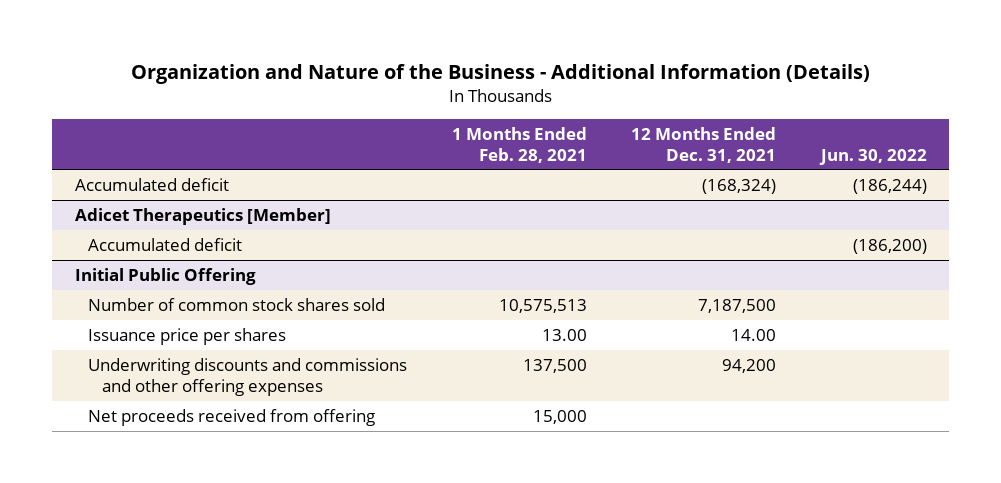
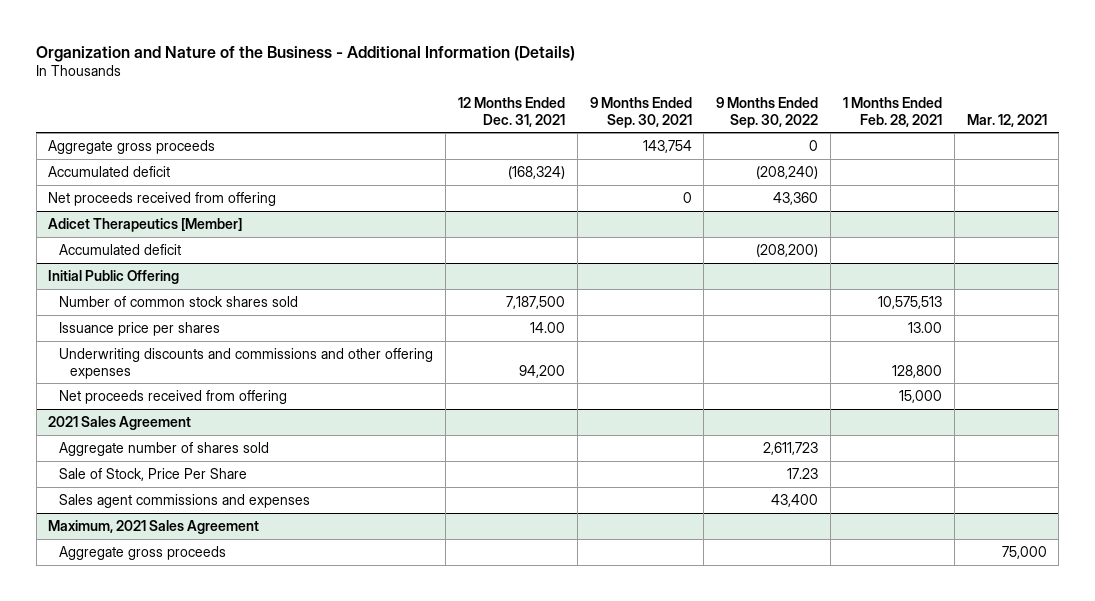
[818,148,927,165] Jun. 30, 2022 -> none
none -> [589,97,692,128] 9 Months Ended Sep. 30, 2021
none -> [716,97,819,128] 9 Months Ended Sep. 30, 2022
none -> [966,113,1047,127] Mar. 12, 2021
none -> [48,139,216,154] Aggregate gross proceeds
none -> [48,191,277,206] Net proceeds received from offering
[522,359,587,374] 137,500 -> [891,364,942,378] 128,800
none -> [48,415,192,430] 2021 Sales Agreement
none -> [59,441,270,456] Aggregate number of shares sold
none -> [59,467,248,481] Sale of Stock, Price Per Share
none -> [59,493,311,508] Sales agent commissions and expenses
none -> [48,519,260,534] Maximum, 2021 Sales Agreement
none -> [59,545,227,560] Aggregate gross proceeds

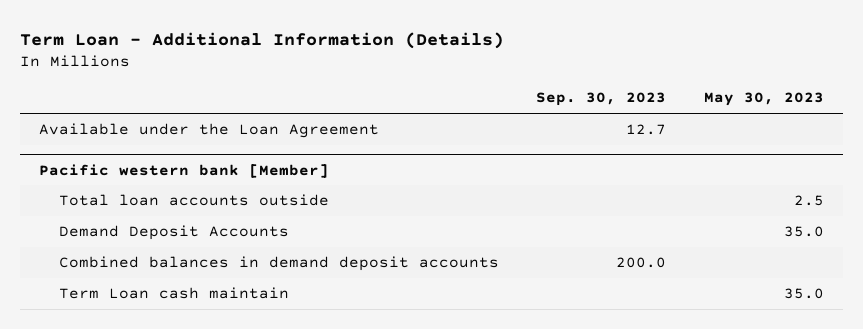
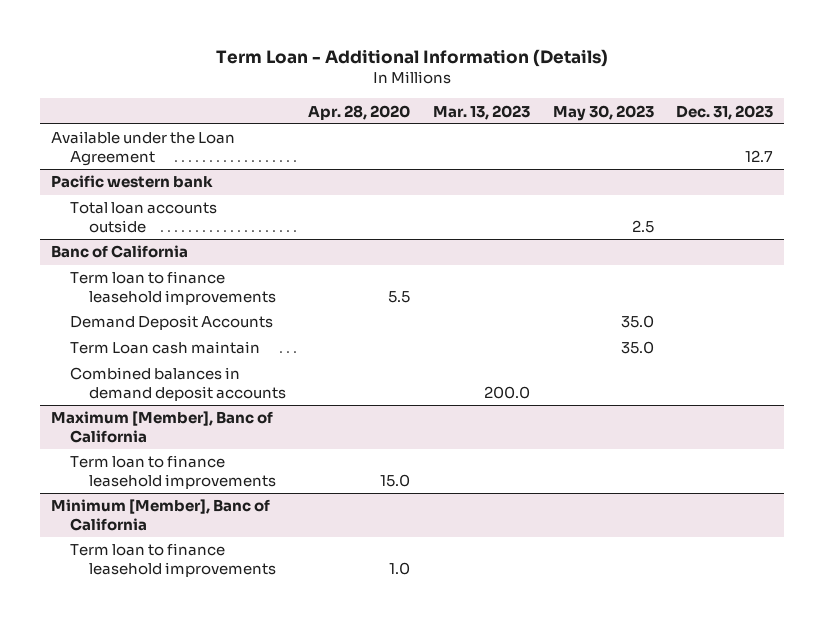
[536,92,667,107] Sep. 30, 2023 -> none
none -> [308,104,411,120] Apr. 28, 2020
none -> [432,104,530,120] Mar. 13, 2023
none -> [676,104,774,120] Dec. 31, 2023
[39,163,330,178] Pacific western bank [Member] -> [51,175,214,189] Pacific western bank
[58,225,289,241] Demand Deposit Accounts -> none
[58,256,499,272] Combined balances in demand deposit accounts -> none
[58,287,289,300] Term Loan cash maintain -> none
none -> [51,245,189,259] Banc of California
none -> [70,271,276,305] Term loan to finance leasehold improvements
none -> [70,315,274,331] Demand Deposit Accounts
none -> [70,341,261,355] Term Loan cash maintain
none -> [70,367,286,401] Combined balances in demand deposit accounts
none -> [51,411,274,443] Maximum [Member], Banc of California
none -> [70,455,276,489] Term loan to finance leasehold improvements
none -> [51,499,271,531] Minimum [Member], Banc of California
none -> [70,543,276,577] Term loan to finance leasehold improvements

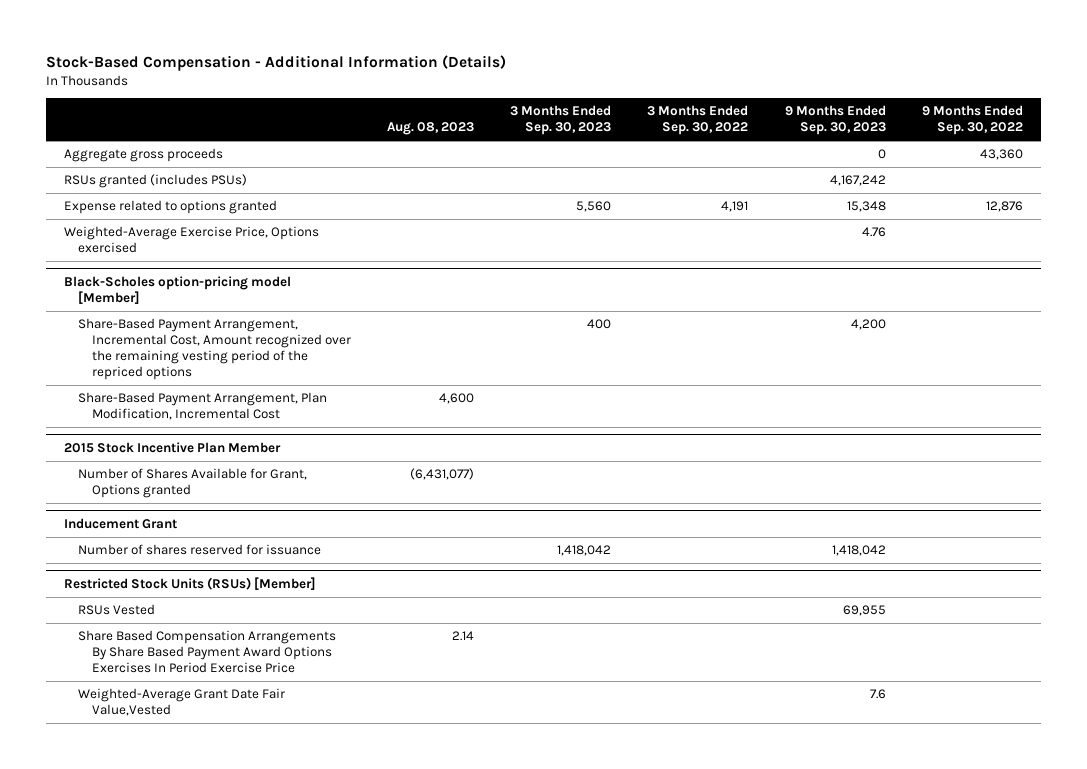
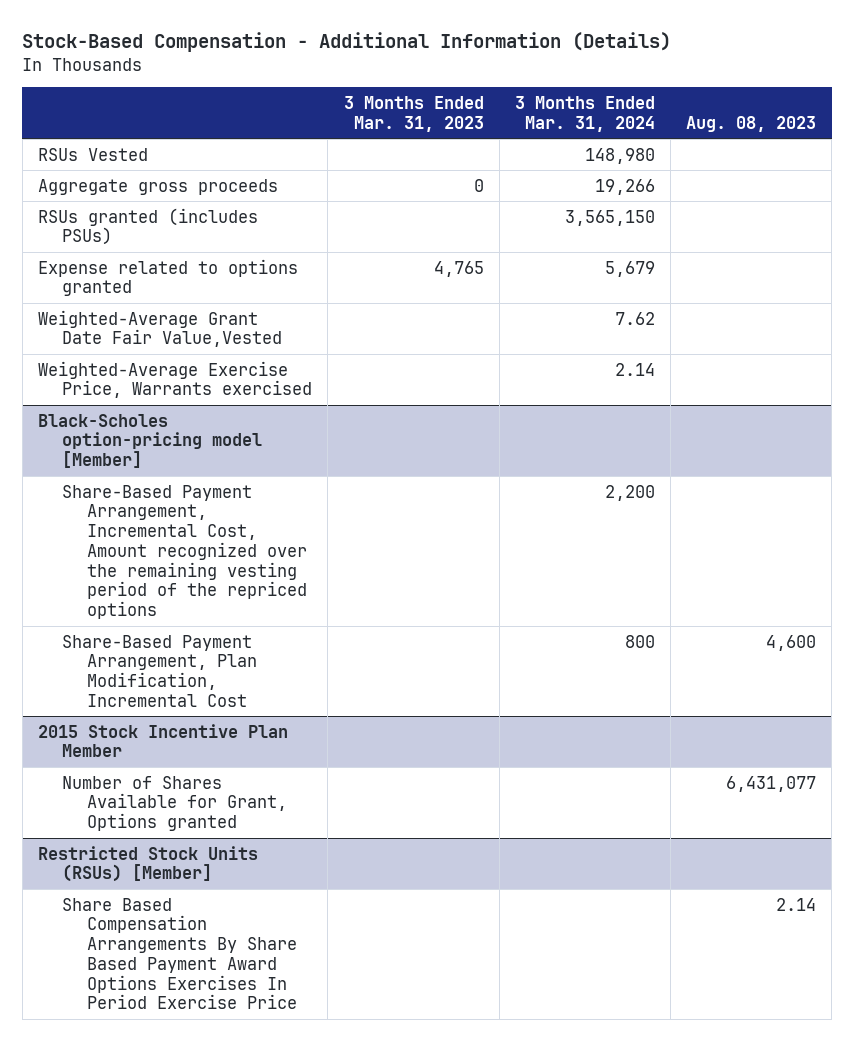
[510,105,612,136] 3 Months Ended Sep. 30, 2023 -> none
[647,105,749,136] 3 Months Ended Sep. 30, 2022 -> none
[784,105,886,136] 9 Months Ended Sep. 30, 2023 -> none
[921,105,1023,136] 9 Months Ended Sep. 30, 2022 -> none
none -> [343,95,484,132] 3 Months Ended Mar. 31, 2023
none -> [514,95,655,132] 3 Months Ended Mar. 31, 2024
none -> [37,147,148,161] RSUs Vested
none -> [37,309,283,348] Weighted-Average Grant Date Fair Value,Vested
[63,226,319,254] Weighted-Average Exercise Price, Options exercised -> [37,360,313,399] Weighted-Average Exercise Price, Warrants exercised
[63,518,177,530] Inducement Grant -> none
[77,544,321,556] Number of shares reserved for issuance -> none
[410,468,475,481] (6,431,077) -> [725,775,816,792] 6,431,077
[77,604,155,616] RSUs Vested -> none
[77,688,285,717] Weighted-Average Grant Date Fair Value,Vested -> none

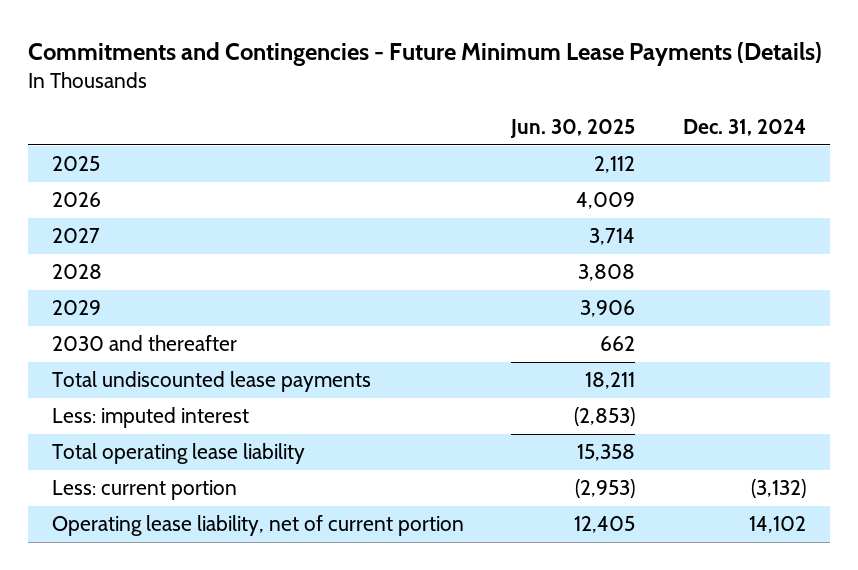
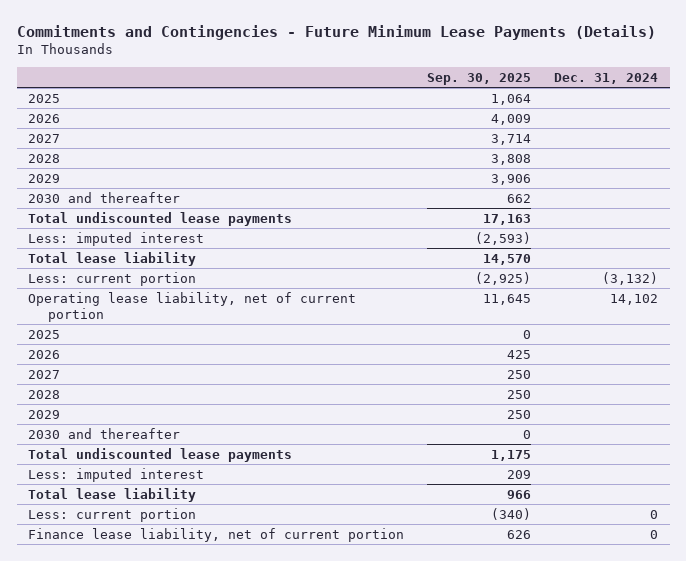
[510,119,636,139] Jun. 30, 2025 -> none
none -> [427,72,532,85] Sep. 30, 2025
[51,443,305,465] Total operating lease liability -> [28,251,197,266] Total lease liability
none -> [28,329,61,339] 2025
none -> [28,349,61,359] 2026
none -> [28,369,61,379] 2027
none -> [28,389,61,399] 2028
none -> [28,409,61,419] 2029
none -> [28,427,181,439] 2030 and thereafter
none -> [28,447,293,462] Total undiscounted lease payments
none -> [28,467,205,482] Less: imputed interest
none -> [28,487,197,502] Total lease liability
none -> [28,507,197,522] Less: current portion
none -> [28,527,405,542] Finance lease liability, net of current portion

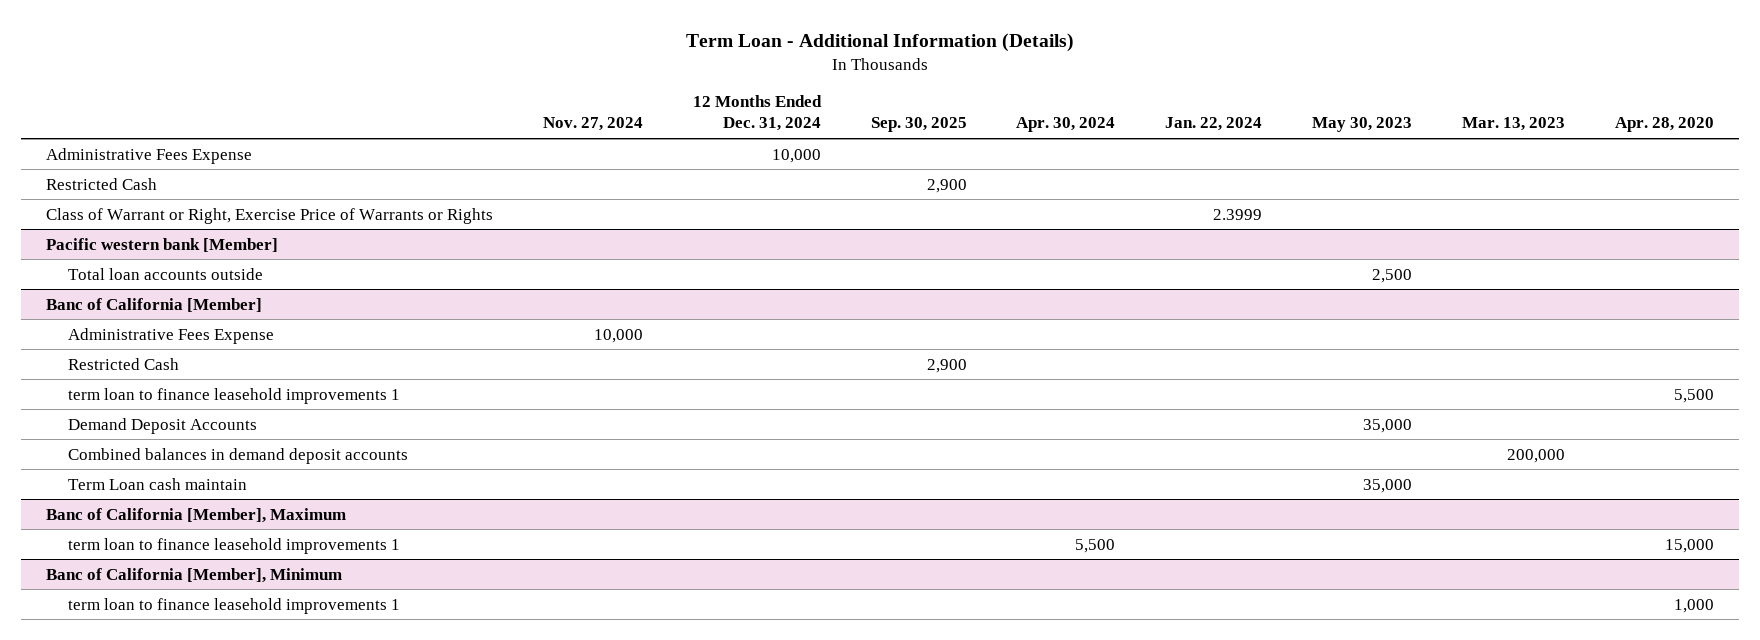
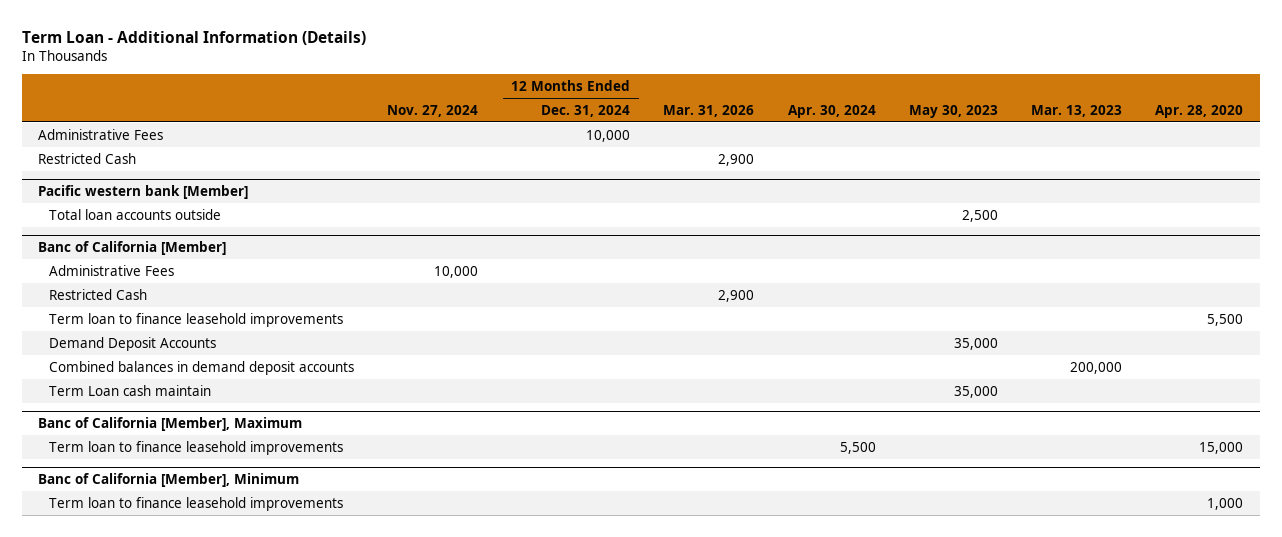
[870,117,967,133] Sep. 30, 2025 -> none
[1165,117,1263,132] Jan. 22, 2024 -> none
none -> [663,104,755,117] Mar. 31, 2026
[46,147,253,164] Administrative Fees Expense -> [38,128,164,140] Administrative Fees
[46,207,494,224] Class of Warrant or Right, Exercise Price of Warrants or Rights -> none
[68,327,275,344] Administrative Fees Expense -> [48,264,174,276] Administrative Fees
[68,387,401,404] term loan to finance leasehold improvements 1 -> [48,312,343,327] Term loan to finance leasehold improvements
[68,537,401,554] term loan to finance leasehold improvements 1 -> [48,440,343,455] Term loan to finance leasehold improvements
[68,597,401,614] term loan to finance leasehold improvements 1 -> [48,496,343,511] Term loan to finance leasehold improvements

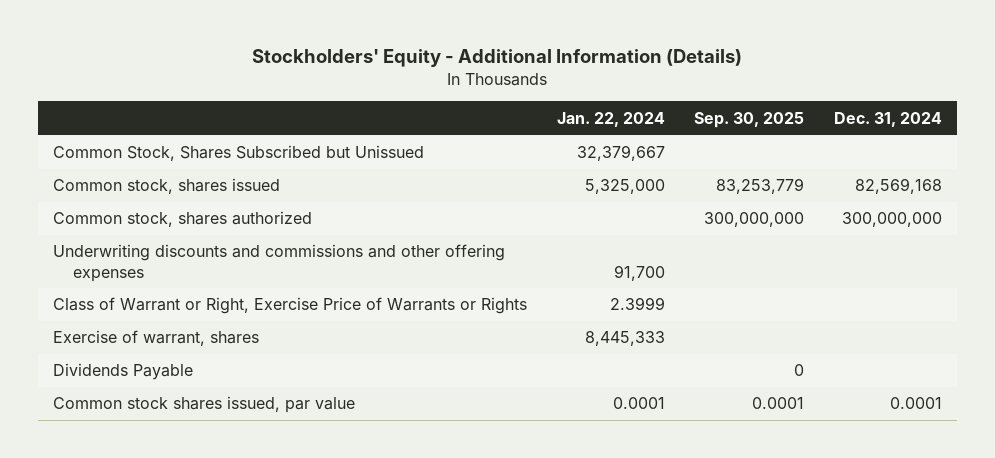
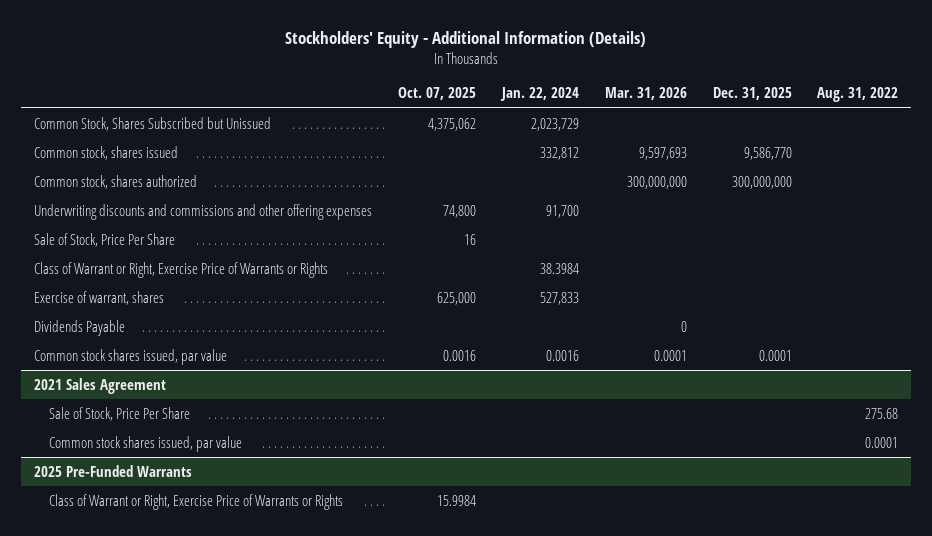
[694,111,805,128] Sep. 30, 2025 -> none
[833,111,942,127] Dec. 31, 2024 -> none
none -> [397,87,476,101] Oct. 07, 2025
none -> [604,87,687,101] Mar. 31, 2026
none -> [712,87,792,101] Dec. 31, 2025
none -> [817,87,899,103] Aug. 31, 2022
[576,145,665,162] 32,379,667 -> [530,117,579,131] 2,023,729
[584,179,665,195] 5,325,000 -> [539,146,579,160] 332,812
none -> [34,232,176,247] Sale of Stock, Price Per Share
[609,297,665,311] 2.3999 -> [539,262,579,274] 38.3984
[584,331,665,347] 8,445,333 -> [539,291,579,305] 527,833
[612,397,665,410] 0.0001 -> [545,349,579,361] 0.0016
none -> [34,377,167,394] 2021 Sales Agreement
none -> [48,406,190,421] Sale of Stock, Price Per Share
none -> [48,435,242,452] Common stock shares issued, par value
none -> [34,464,193,477] 2025 Pre-Funded Warrants
none -> [48,493,343,510] Class of Warrant or Right, Exercise Price of Warrants or Rights

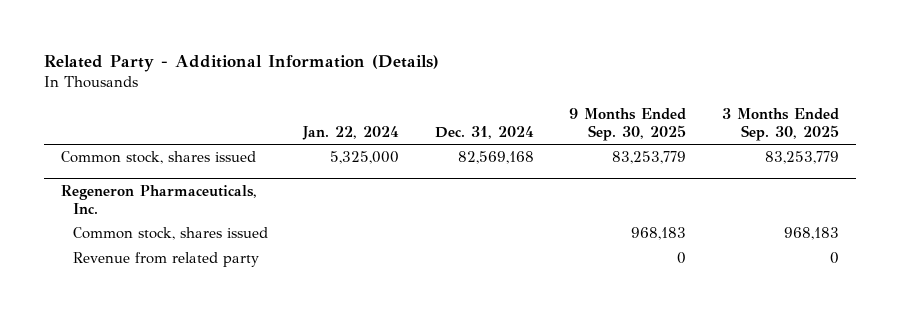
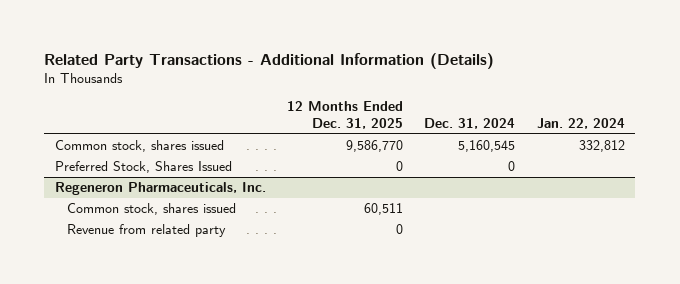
[43,54,439,72] Related Party - Additional Information (Details) -> [44,53,495,70] Related Party Transactions - Additional Information (Details)
[569,108,687,142] 9 Months Ended Sep. 30, 2025 -> none
[721,108,839,142] 3 Months Ended Sep. 30, 2025 -> none
none -> [287,101,404,129] 12 Months Ended Dec. 31, 2025
[330,151,400,165] 5,325,000 -> [578,140,625,153] 332,812
[457,151,534,165] 82,569,168 -> [458,140,516,153] 5,160,545
none -> [55,161,233,174] Preferred Stock, Shares Issued

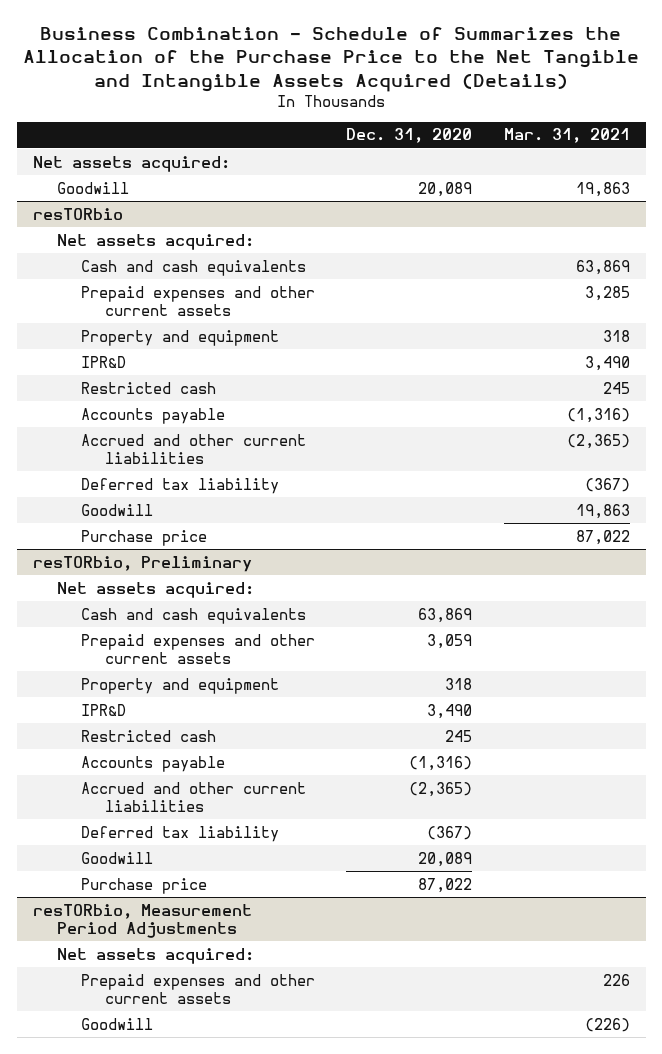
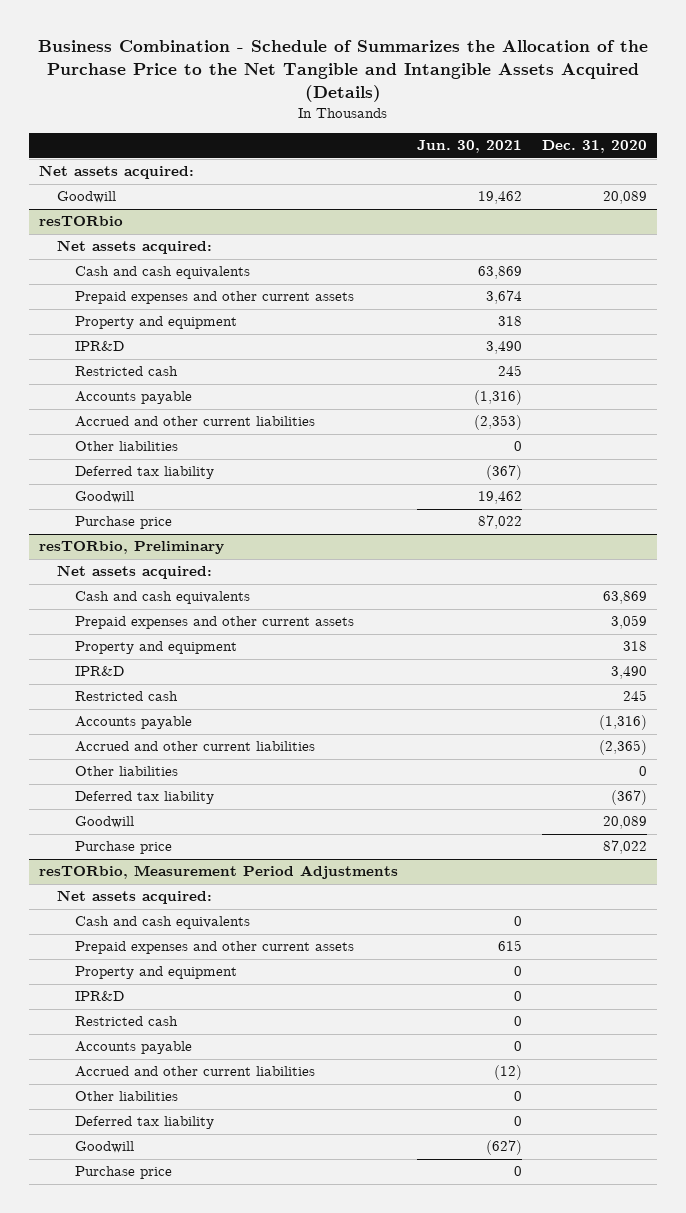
[503,128,630,144] Mar. 31, 2021 -> none
none -> [417,140,523,154] Jun. 30, 2021
none -> [75,441,179,452] Other liabilities
none -> [75,766,179,777] Other liabilities
none -> [75,916,251,930] Cash and cash equivalents
none -> [75,966,238,980] Property and equipment
none -> [75,991,125,1002] IPR&D
none -> [75,1016,179,1027] Restricted cash
none -> [75,1041,193,1055] Accounts payable
none -> [75,1066,316,1078] Accrued and other current liabilities
none -> [75,1091,179,1102] Other liabilities
none -> [75,1116,215,1130] Deferred tax liability
none -> [75,1166,173,1180] Purchase price

